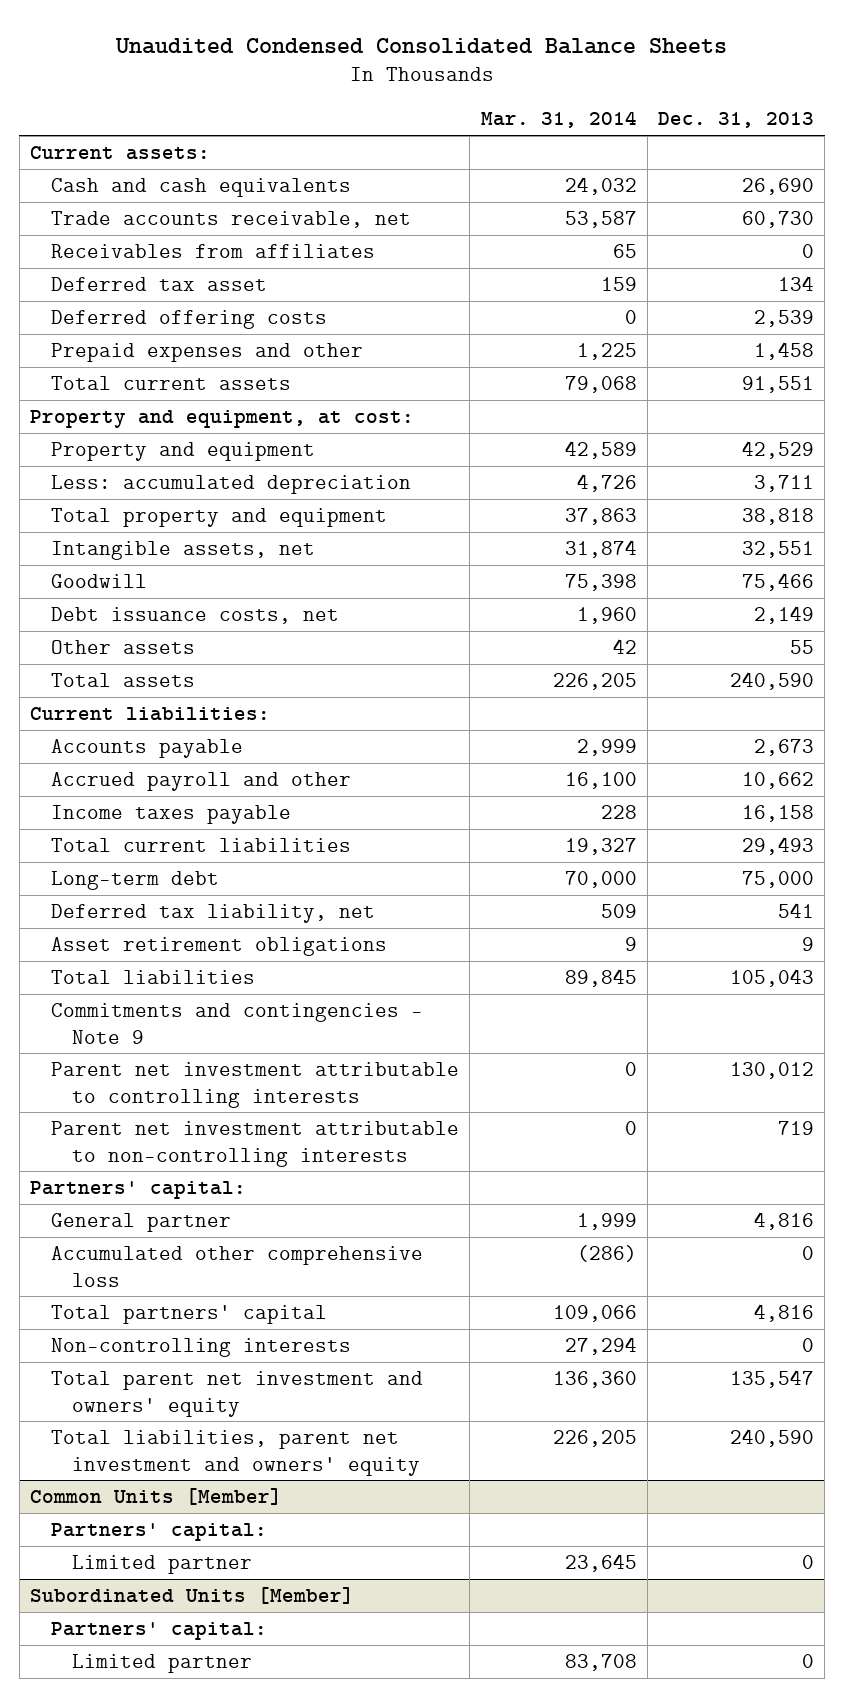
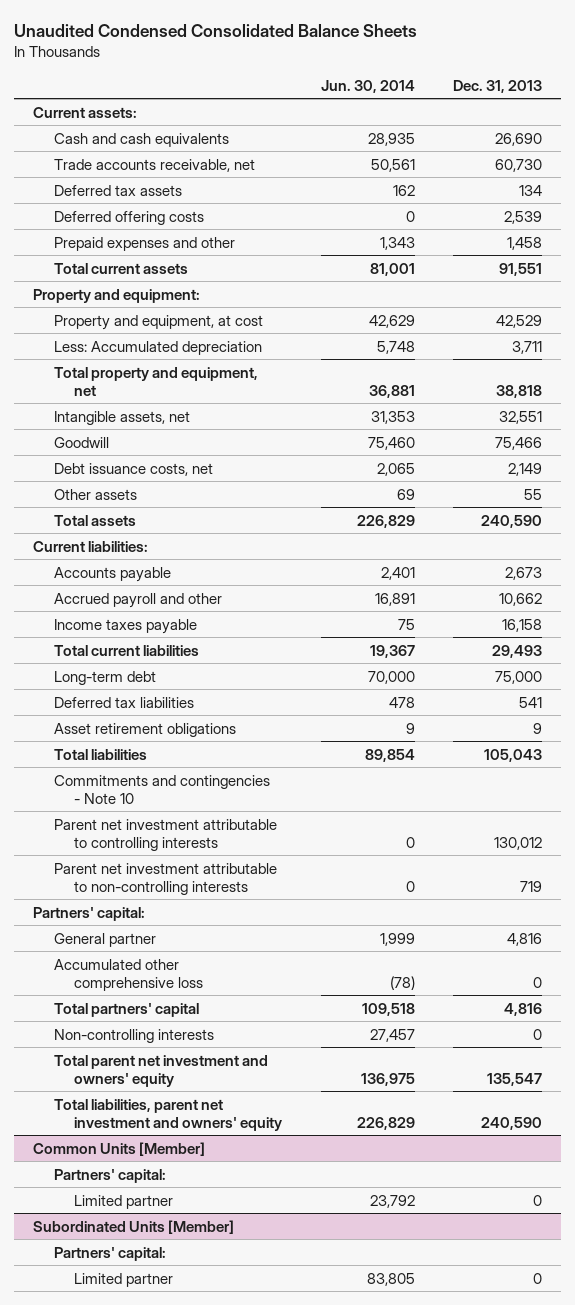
[480,111,637,129] Mar. 31, 2014 -> none
none -> [320,79,415,93] Jun. 30, 2014
[51,243,376,258] Receivables from affiliates -> none
[51,276,268,291] Deferred tax asset -> [53,184,182,196] Deferred tax assets
[30,409,415,428] Property and equipment, at cost: -> [32,288,200,303] Property and equipment:
[51,441,316,461] Property and equipment -> [53,314,263,330] Property and equipment, at cost
[51,474,412,494] Less: accumulated depreciation -> [53,340,262,355] Less: Accumulated depreciation
[51,507,388,527] Total property and equipment -> [53,366,258,396] Total property and equipment, net
[51,903,376,923] Deferred tax liability, net -> [53,696,194,708] Deferred tax liabilities
[51,1002,424,1044] Commitments and contingencies - Note 9 -> [53,774,270,804] Commitments and contingencies - Note 10

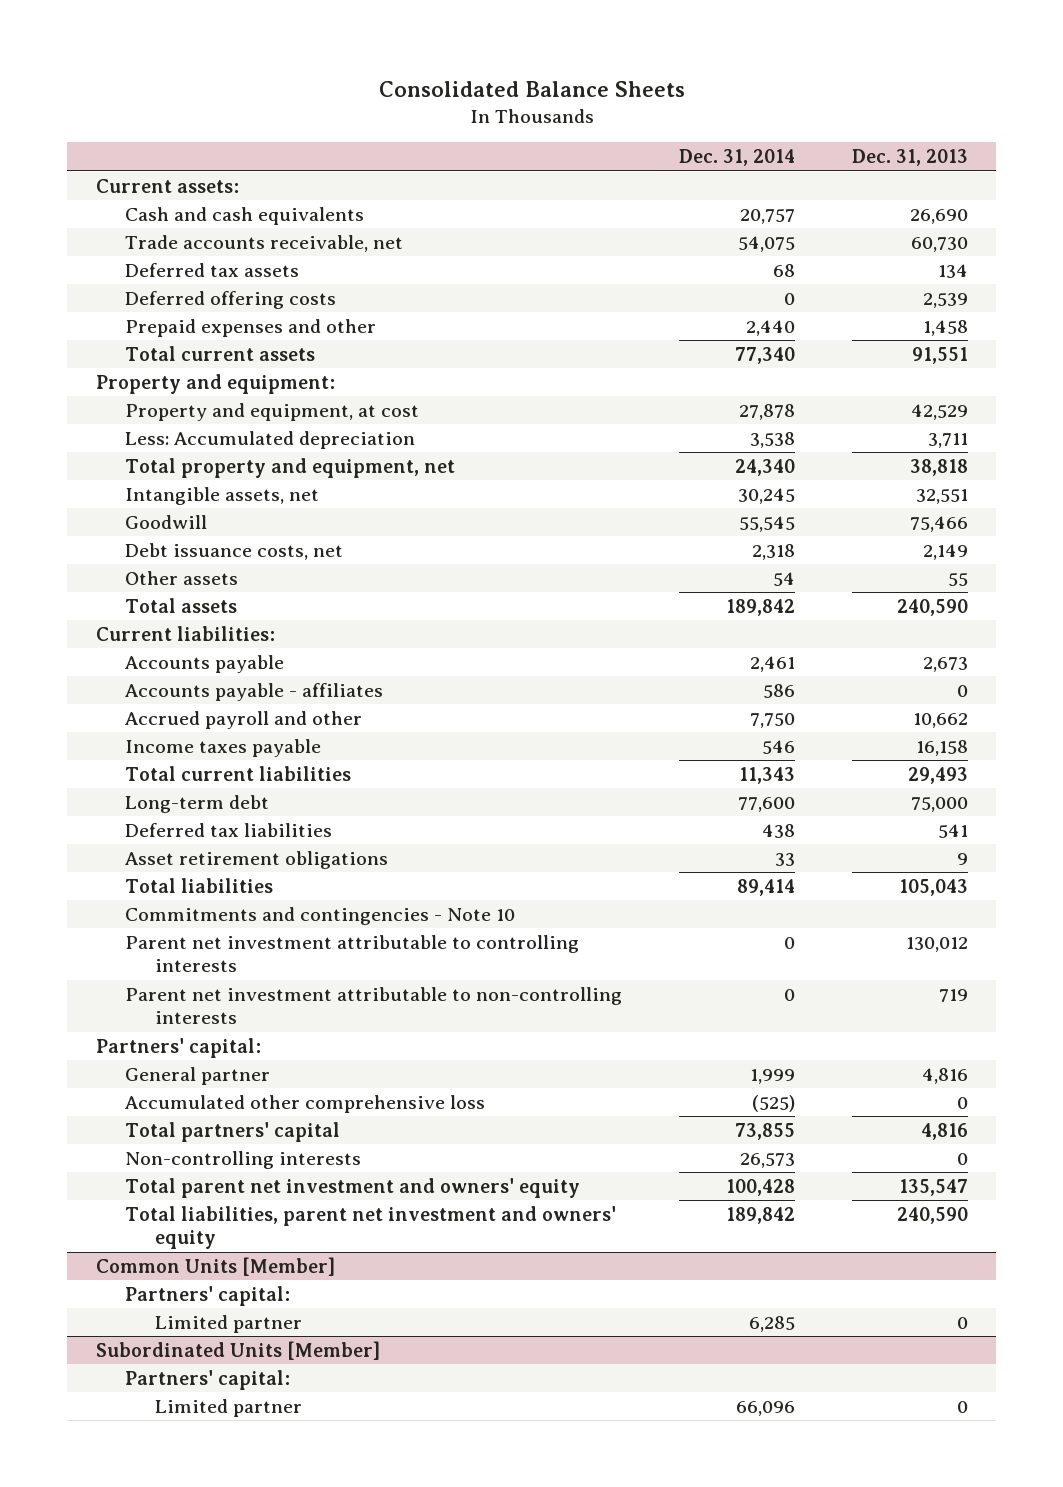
[13,24,417,38] Unaudited Condensed Consolidated Balance Sheets -> [378,81,685,98] Consolidated Balance Sheets
[320,79,415,93] Jun. 30, 2014 -> none
none -> [678,149,795,167] Dec. 31, 2014
none -> [125,682,384,701] Accounts payable - affiliates

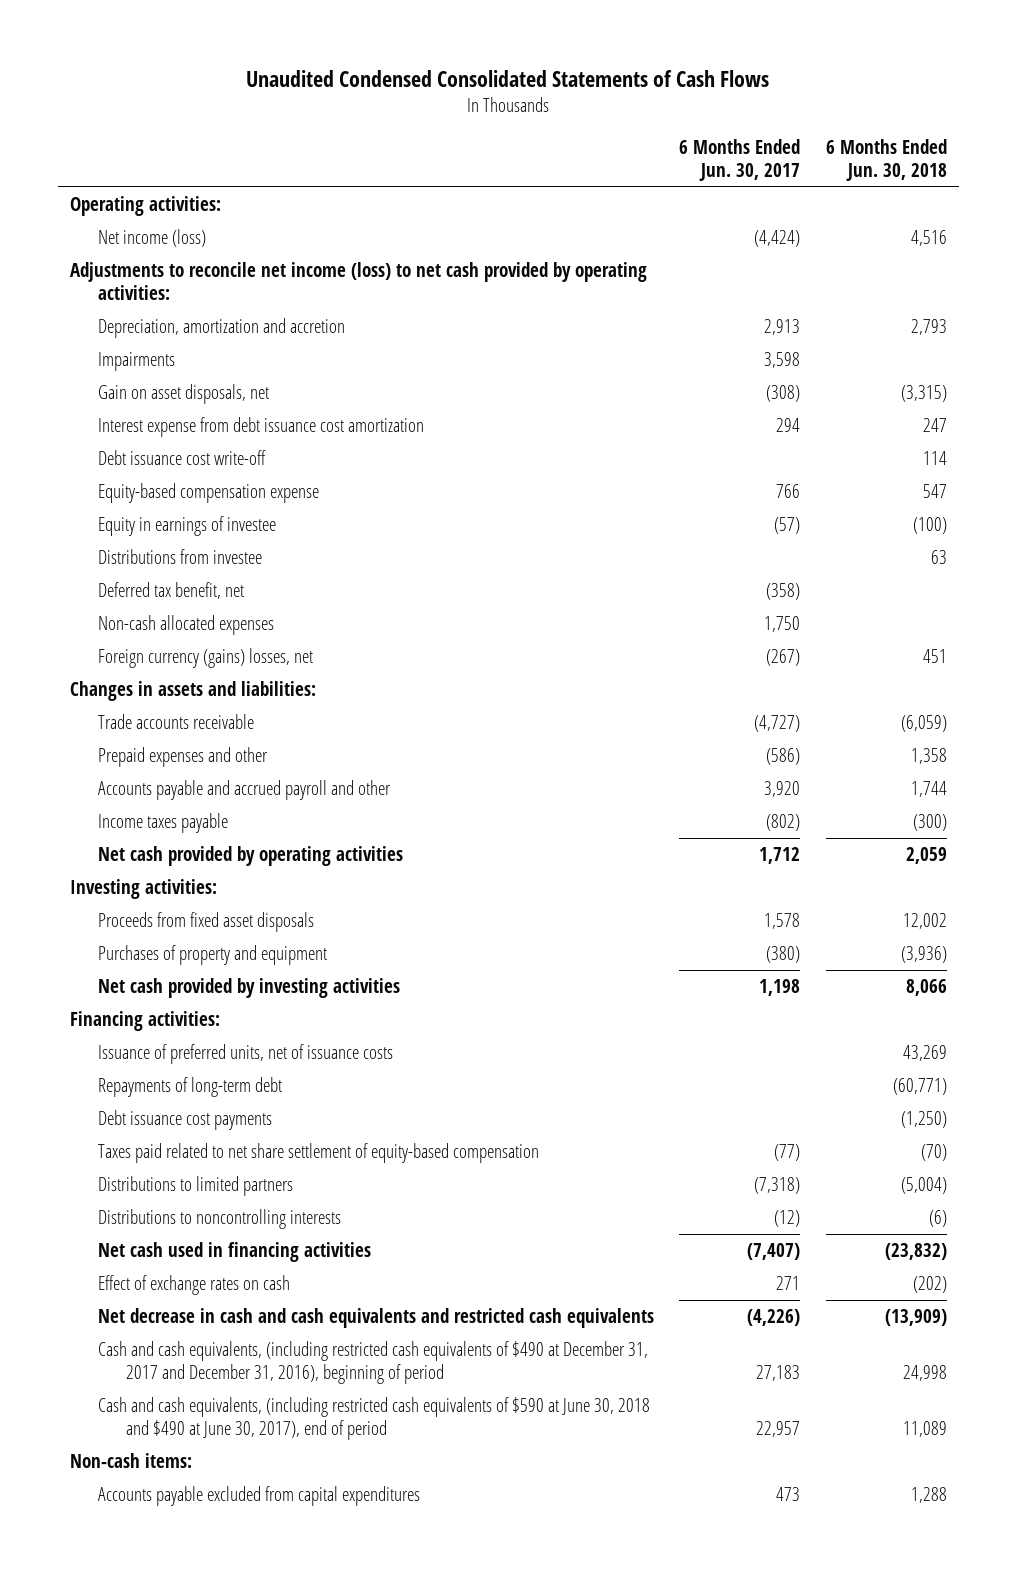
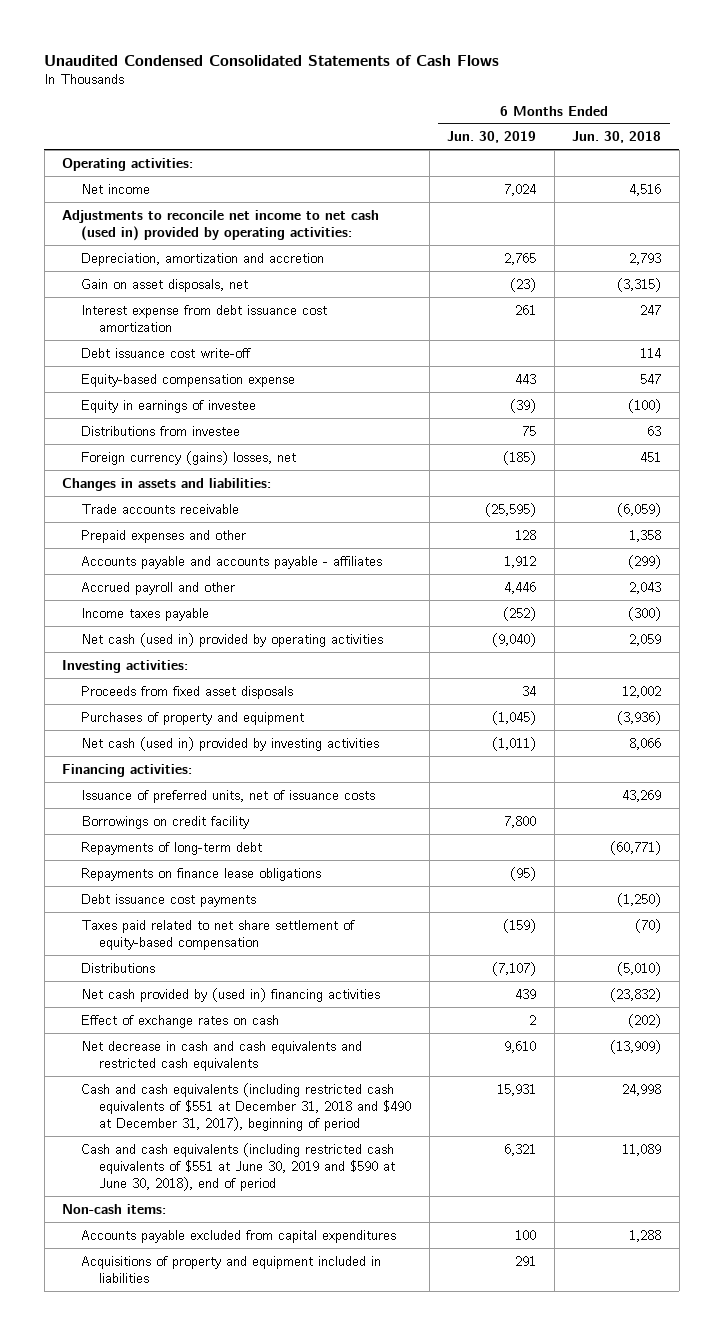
[679,139,801,182] 6 Months Ended Jun. 30, 2017 -> none
none -> [447,131,537,144] Jun. 30, 2019
[98,229,207,248] Net income (loss) -> [80,183,150,194] Net income
[70,262,648,301] Adjustments to reconcile net income (loss) to net cash provided by operating activities: -> [62,209,380,241] Adjustments to reconcile net income to net cash (used in) provided by operating activities:
[98,352,176,372] Impairments -> none
[98,582,245,600] Deferred tax benefit, net -> none
[98,615,275,636] Non-cash allocated expenses -> none
[98,780,392,801] Accounts payable and accrued payroll and other -> [80,555,382,569] Accounts payable and accounts payable - affiliates
[910,781,947,798] 1,744 -> [628,554,662,569] (299)
none -> [80,581,235,595] Accrued payroll and other
[98,846,404,867] Net cash provided by operating activities -> [80,632,383,647] Net cash (used in) provided by operating activities
[98,978,401,999] Net cash provided by investing activities -> [80,736,379,751] Net cash (used in) provided by investing activities
none -> [80,815,249,829] Borrowings on credit facility
none -> [80,867,321,881] Repayments on finance lease obligations
[98,1209,342,1230] Distributions to noncontrolling interests -> none
[98,1176,294,1197] Distributions to limited partners -> [80,962,155,973] Distributions
[900,1177,947,1195] (5,004) -> [617,961,662,976] (5,010)
[98,1242,372,1263] Net cash used in financing activities -> [80,987,380,1002] Net cash provided by (used in) financing activities
[98,1341,649,1385] Cash and cash equivalents, (including restricted cash equivalents of $490 at December 31, 2017 and December 31, 2016), beginning of period -> [80,1082,412,1132] Cash and cash equivalents (including restricted cash equivalents of $551 at December 31, 2018 and $490 at December 31, 2017), beginning of period
[98,1397,651,1441] Cash and cash equivalents, (including restricted cash equivalents of $590 at June 30, 2018 and $490 at June 30, 2017), end of period -> [80,1142,396,1192] Cash and cash equivalents (including restricted cash equivalents of $551 at June 30, 2019 and $590 at June 30, 2018), end of period
none -> [80,1255,381,1283] Acquisitions of property and equipment included in liabilities

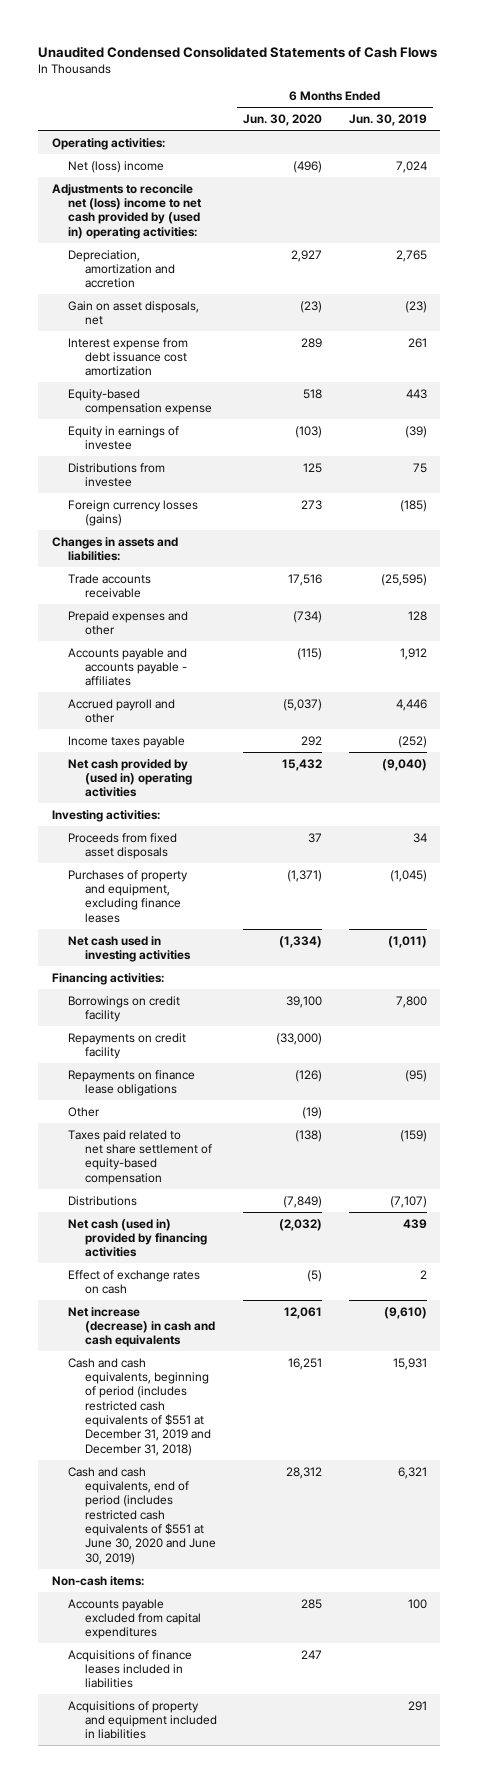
[572,131,662,144] Jun. 30, 2018 -> none
none -> [243,114,323,127] Jun. 30, 2020
[80,183,150,194] Net income -> [68,160,165,173] Net (loss) income
[62,209,380,241] Adjustments to reconcile net income to net cash (used in) provided by operating activities: -> [51,183,203,239] Adjustments to reconcile net (loss) income to net cash provided by (used in) operating activities:
[80,347,251,358] Debt issuance cost write-off -> none
[80,450,296,465] Foreign currency (gains) losses, net -> [68,499,199,526] Foreign currency losses (gains)
[80,632,383,647] Net cash (used in) provided by operating activities -> [68,758,192,798] Net cash provided by (used in) operating activities
[80,711,304,725] Purchases of property and equipment -> [68,869,189,923] Purchases of property and equipment, excluding finance leases
[80,736,379,751] Net cash (used in) provided by investing activities -> [68,935,191,962] Net cash used in investing activities
[80,789,375,803] Issuance of preferred units, net of issuance costs -> none
[80,841,262,855] Repayments of long-term debt -> [68,1032,187,1059] Repayments on credit facility
[80,893,256,907] Debt issuance cost payments -> none
none -> [68,1106,101,1117] Other
[80,987,380,1002] Net cash provided by (used in) financing activities -> [68,1218,207,1258] Net cash (used in) provided by financing activities
[80,1040,362,1071] Net decrease in cash and cash equivalents and restricted cash equivalents -> [68,1306,215,1348] Net increase (decrease) in cash and cash equivalents
[504,1040,537,1053] 9,610 -> [383,1306,427,1319] (9,610)
[80,1082,412,1132] Cash and cash equivalents (including restricted cash equivalents of $551 at December 31, 2018 and $490 at December 31, 2017), beginning of period -> [68,1357,211,1456] Cash and cash equivalents, beginning of period (includes restricted cash equivalents of $551 at December 31, 2019 and December 31, 2018)
[80,1142,396,1192] Cash and cash equivalents (including restricted cash equivalents of $551 at June 30, 2019 and $590 at June 30, 2018), end of period -> [68,1466,216,1565] Cash and cash equivalents, end of period (includes restricted cash equivalents of $551 at June 30, 2020 and June 30, 2019)
none -> [68,1649,193,1689] Acquisitions of finance leases included in liabilities

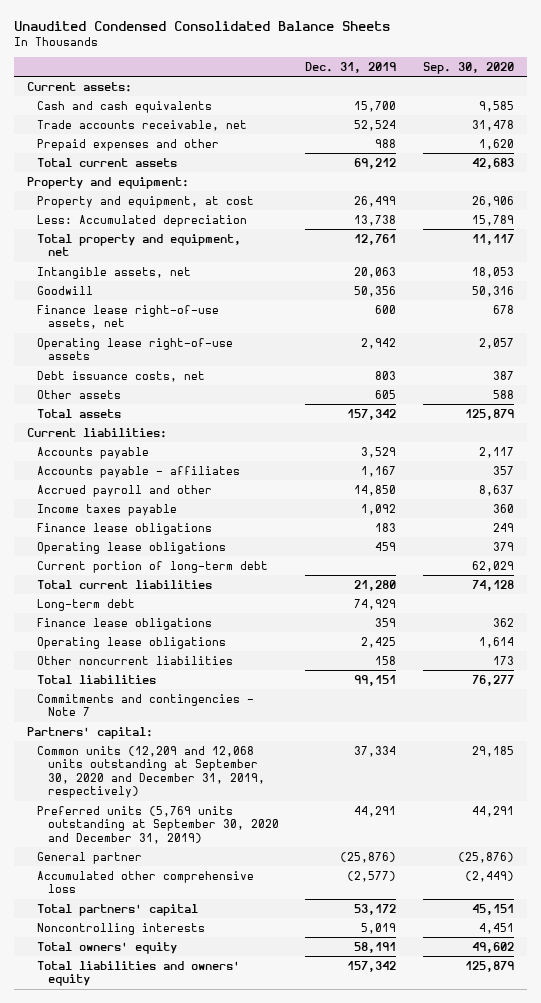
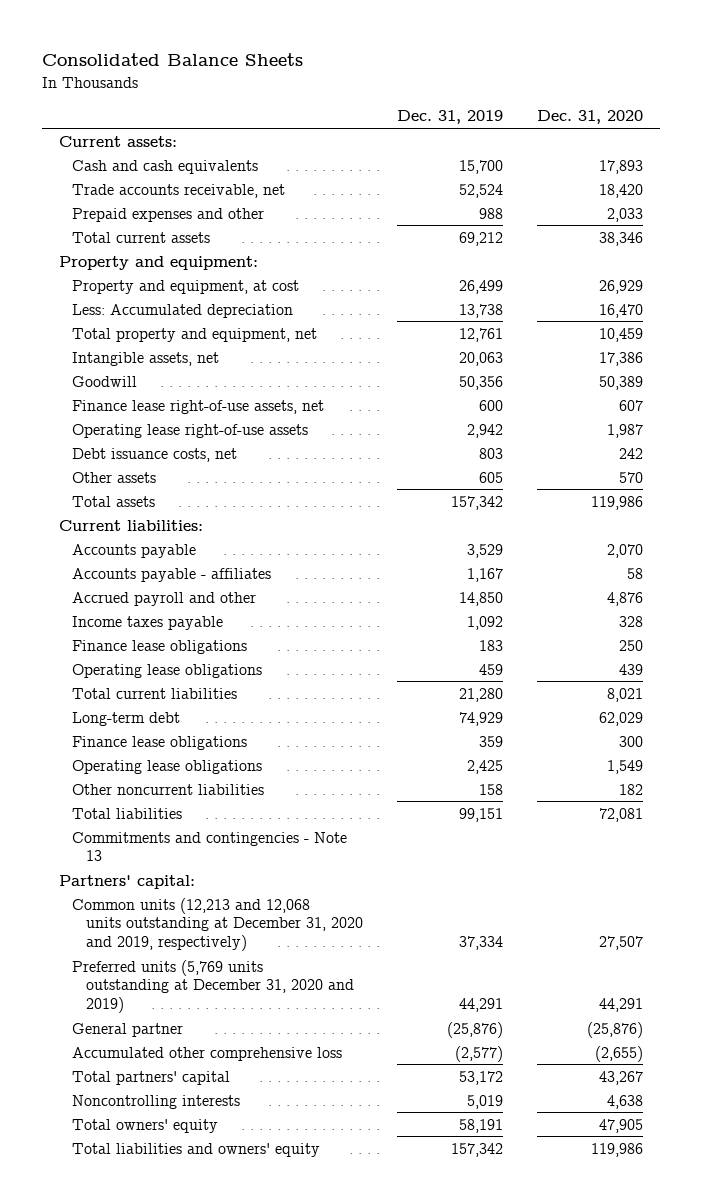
[13,21,390,32] Unaudited Condensed Consolidated Balance Sheets -> [41,53,303,67] Consolidated Balance Sheets
[422,61,514,74] Sep. 30, 2020 -> none
none -> [537,110,644,125] Dec. 31, 2020
[37,560,269,573] Current portion of long-term debt -> none
[37,693,255,717] Commitments and contingencies - Note 7 -> [72,831,348,862] Commitments and contingencies - Note 13
[37,745,265,799] Common units (12,209 and 12,068 units outstanding at September 30, 2020 and December 31, 2019, respectively) -> [72,897,363,951] Common units (12,213 and 12,068 units outstanding at December 31, 2020 and 2019, respectively)
[37,805,279,844] Preferred units (5,769 units outstanding at September 30, 2020 and December 31, 2019) -> [72,959,354,1013] Preferred units (5,769 units outstanding at December 31, 2020 and 2019)

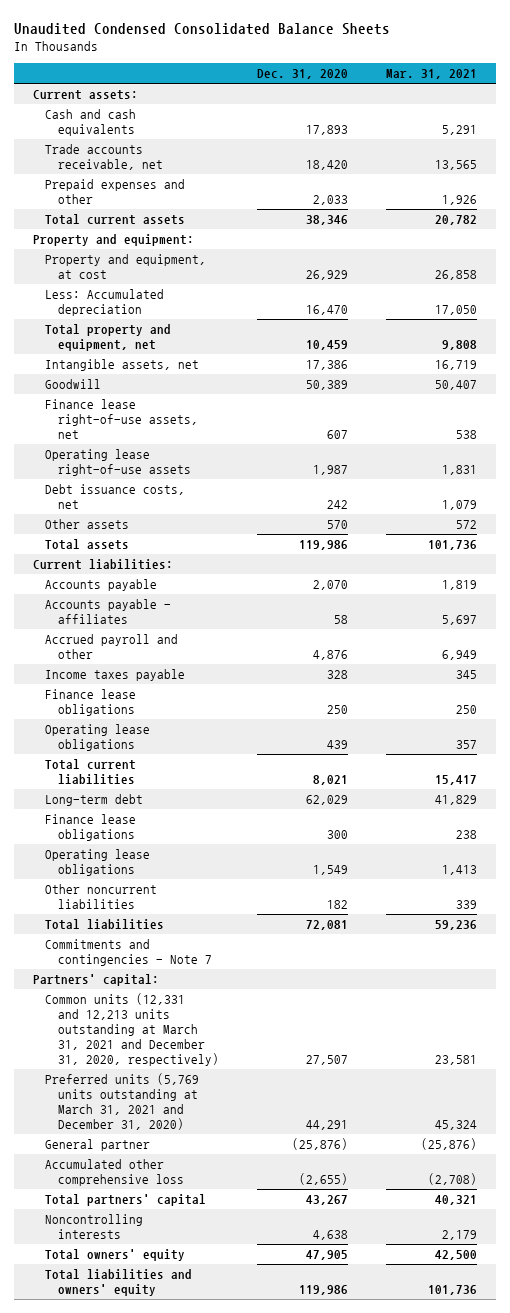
[41,53,303,67] Consolidated Balance Sheets -> [13,23,390,36] Unaudited Condensed Consolidated Balance Sheets
[396,110,503,125] Dec. 31, 2019 -> none
none -> [385,69,477,80] Mar. 31, 2021
[72,831,348,862] Commitments and contingencies - Note 13 -> [45,939,213,966] Commitments and contingencies - Note 7
[72,897,363,951] Common units (12,213 and 12,068 units outstanding at December 31, 2020 and 2019, respectively) -> [45,993,220,1066] Common units (12,331 and 12,213 units outstanding at March 31, 2021 and December 31, 2020, respectively)
[72,959,354,1013] Preferred units (5,769 units outstanding at December 31, 2020 and 2019) -> [45,1073,200,1130] Preferred units (5,769 units outstanding at March 31, 2021 and December 31, 2020)

